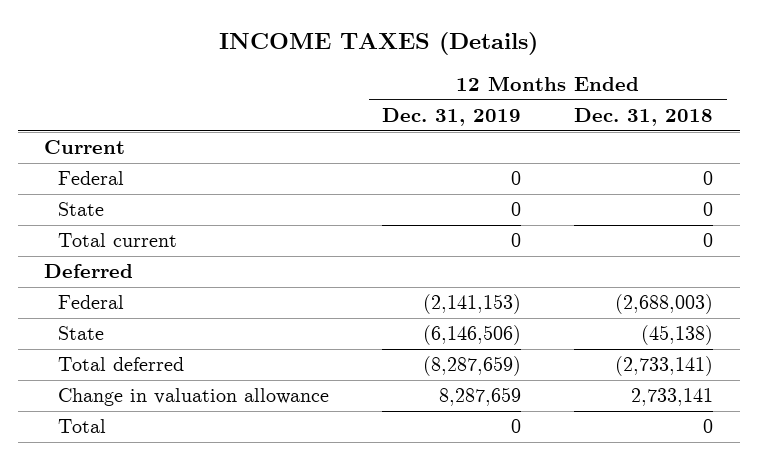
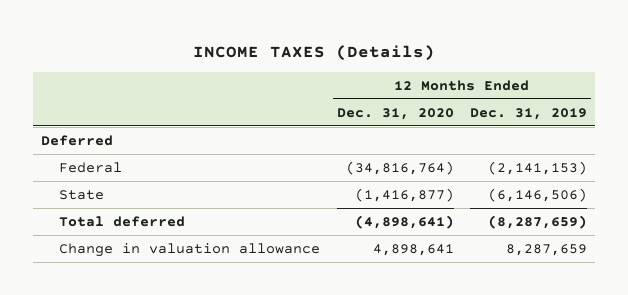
[574,108,714,127] Dec. 31, 2018 -> none
none -> [336,107,454,120] Dec. 31, 2020
[44,140,126,155] Current -> none
[58,171,125,186] Federal -> none
[58,202,105,217] State -> none
[58,233,178,248] Total current -> none
[58,419,107,434] Total -> none

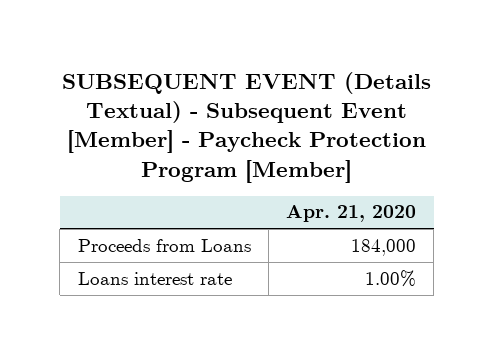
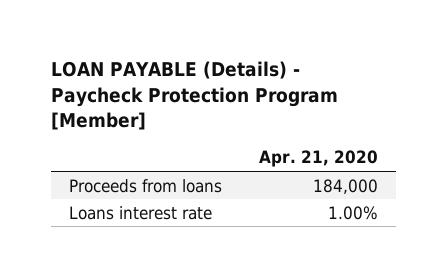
[61,72,431,183] SUBSEQUENT EVENT (Details Textual) - Subsequent Event [Member] - Paycheck Protection Program [Member] -> [50,61,338,131] LOAN PAYABLE (Details) - Paycheck Protection Program [Member]
[77,238,251,252] Proceeds from Loans -> [69,178,223,193] Proceeds from loans

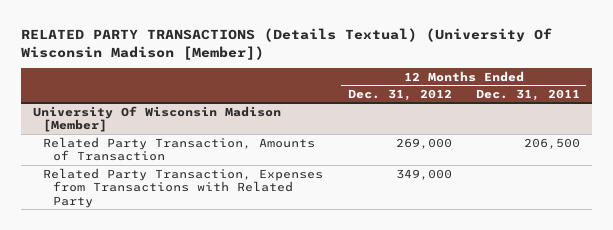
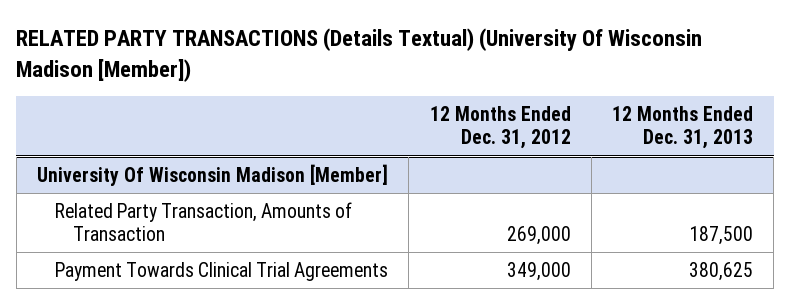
[475,88,580,101] Dec. 31, 2011 -> none
none -> [612,106,754,150] 12 Months Ended Dec. 31, 2013
[43,167,324,208] Related Party Transaction, Expenses from Transactions with Related Party -> [55,261,389,281] Payment Towards Clinical Trial Agreements

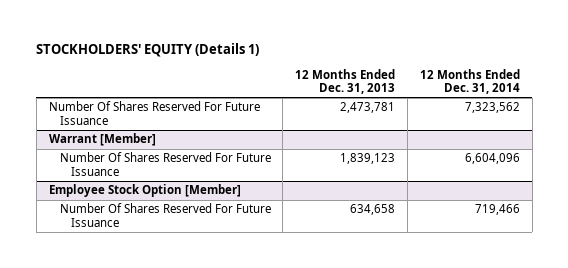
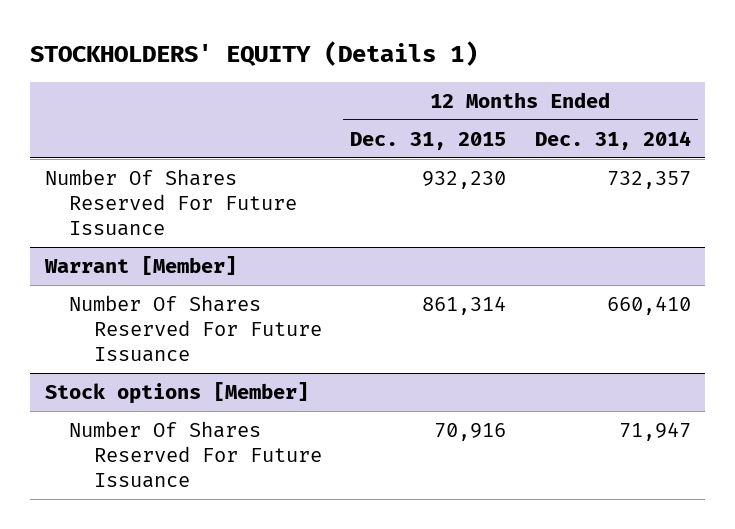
[295,68,396,94] 12 Months Ended Dec. 31, 2013 -> none
none -> [350,131,507,150] Dec. 31, 2015
[464,102,520,114] 7,323,562 -> [606,171,691,190] 732,357
[464,153,520,165] 6,604,096 -> [606,296,691,316] 660,410
[48,184,241,198] Employee Stock Option [Member] -> [44,382,309,405] Stock options [Member]
[474,204,520,216] 719,466 -> [618,422,691,442] 71,947

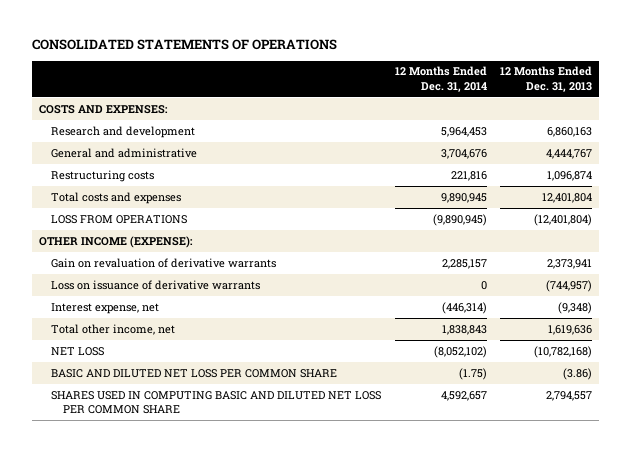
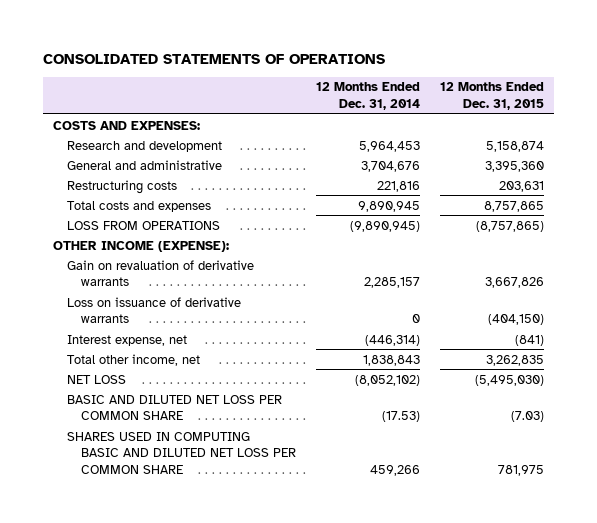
[500,66,593,93] 12 Months Ended Dec. 31, 2013 -> none
none -> [440,82,545,110] 12 Months Ended Dec. 31, 2015
[458,367,487,380] (1.75) -> [382,411,421,423] (17.53)
[440,390,487,401] 4,592,657 -> [370,464,421,476] 459,266

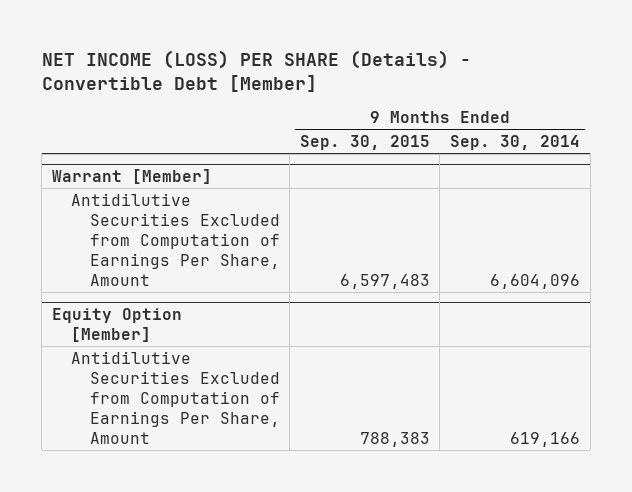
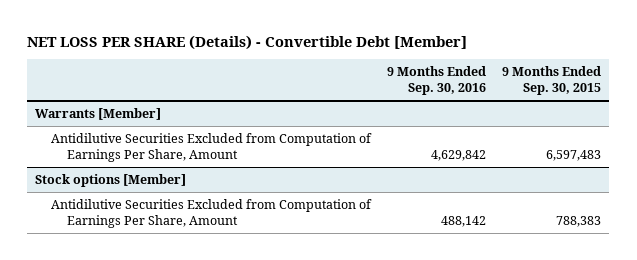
[41,49,471,92] NET INCOME (LOSS) PER SHARE (Details) - Convertible Debt [Member] -> [27,34,468,50] NET LOSS PER SHARE (Details) - Convertible Debt [Member]
[450,134,581,150] Sep. 30, 2014 -> none
none -> [387,66,487,96] 9 Months Ended Sep. 30, 2016
[51,168,212,184] Warrant [Member] -> [35,108,162,121] Warrants [Member]
[51,307,182,342] Equity Option [Member] -> [35,174,187,188] Stock options [Member]

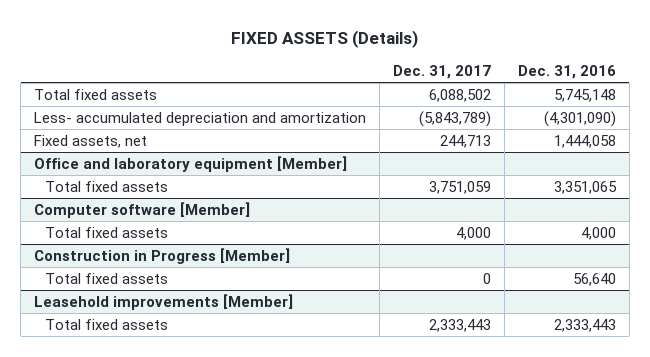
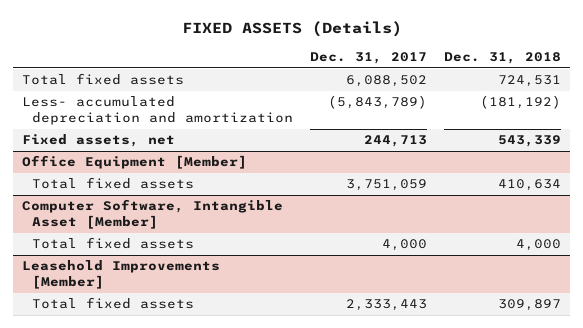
[517,64,616,79] Dec. 31, 2016 -> none
none -> [444,52,562,65] Dec. 31, 2018
[34,155,348,172] Office and laboratory equipment [Member] -> [21,155,247,170] Office Equipment [Member]
[34,201,251,218] Computer software [Member] -> [21,199,283,230] Computer Software, Intangible Asset [Member]
[34,247,291,264] Construction in Progress [Member] -> none
[45,272,169,284] Total fixed assets -> none
[34,293,294,310] Leasehold improvements [Member] -> [21,260,220,290] Leasehold Improvements [Member]

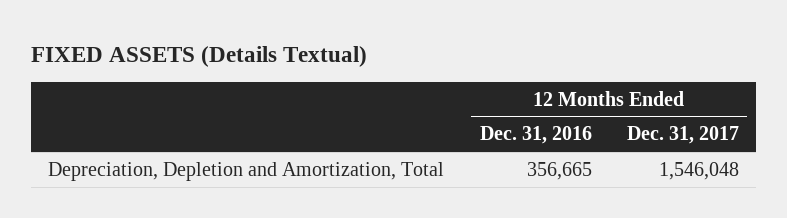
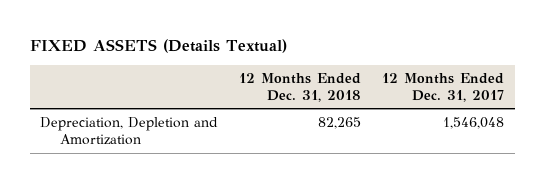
[479,126,592,145] Dec. 31, 2016 -> none
none -> [238,72,361,103] 12 Months Ended Dec. 31, 2018
[48,161,445,181] Depreciation, Depletion and Amortization, Total -> [40,116,219,146] Depreciation, Depletion and Amortization

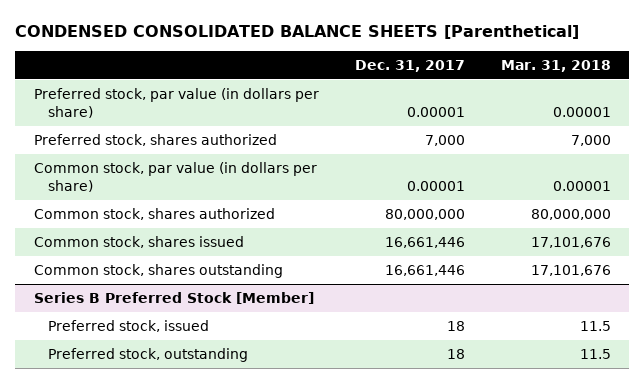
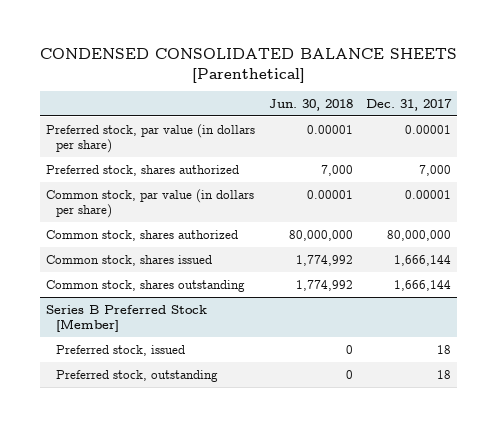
[500,60,611,73] Mar. 31, 2018 -> none
none -> [268,98,353,111] Jun. 30, 2018
[384,237,465,249] 16,661,446 -> [393,254,451,266] 1,666,144
[384,265,465,277] 16,661,446 -> [393,279,451,291] 1,666,144

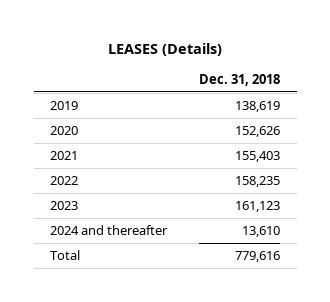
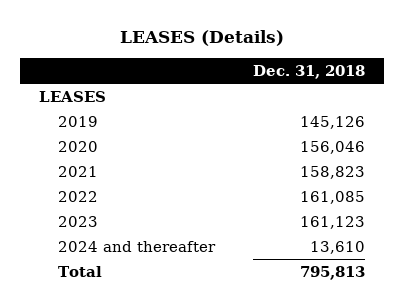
none -> [39,90,107,102] LEASES
[235,101,281,113] 138,619 -> [299,115,365,129] 145,126
[235,126,281,138] 152,626 -> [299,140,365,154] 156,046
[235,151,281,163] 155,403 -> [299,165,365,179] 158,823
[235,176,281,188] 158,235 -> [299,190,365,204] 161,085
[235,251,281,263] 779,616 -> [299,265,365,280] 795,813

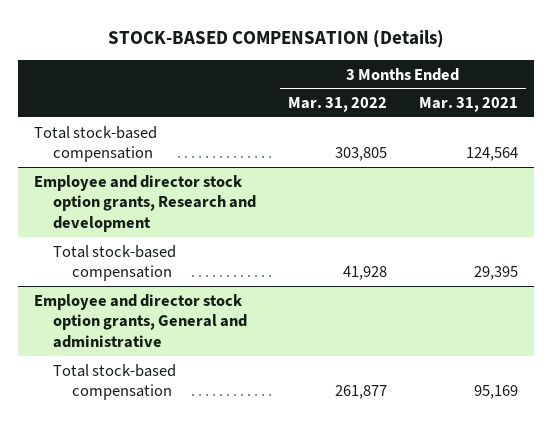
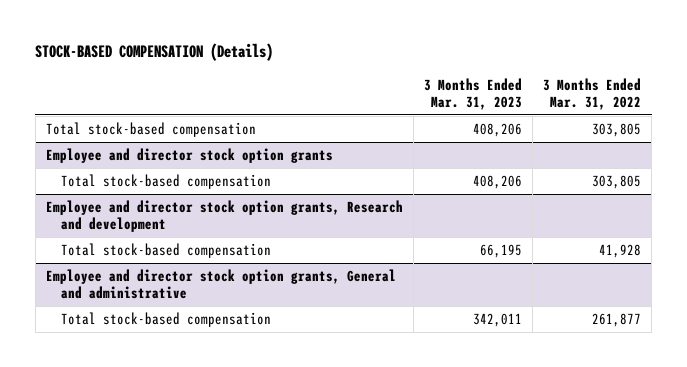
[418,97,518,113] Mar. 31, 2021 -> none
none -> [424,77,523,110] 3 Months Ended Mar. 31, 2023
none -> [45,148,333,164] Employee and director stock option grants
none -> [61,174,272,190] Total stock-based compensation

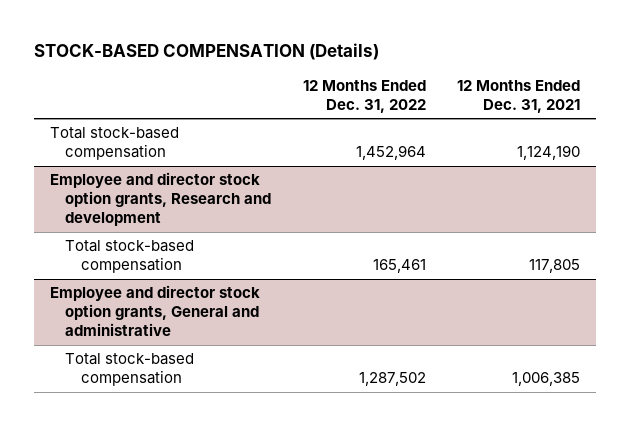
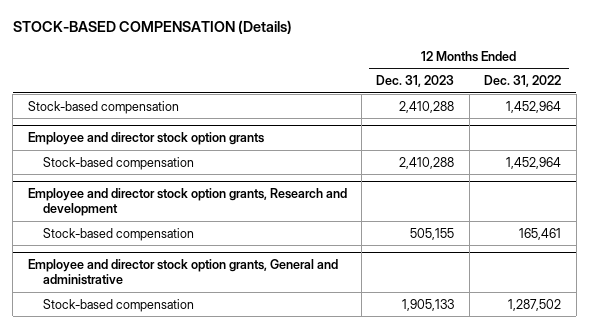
[457,79,581,113] 12 Months Ended Dec. 31, 2021 -> none
none -> [376,75,455,88] Dec. 31, 2023
[49,127,179,161] Total stock-based compensation -> [27,100,179,114] Stock-based compensation
none -> [27,132,264,146] Employee and director stock option grants
none -> [42,156,194,170] Stock-based compensation
[65,240,195,274] Total stock-based compensation -> [42,227,194,241] Stock-based compensation
[65,353,195,387] Total stock-based compensation -> [42,298,194,312] Stock-based compensation

